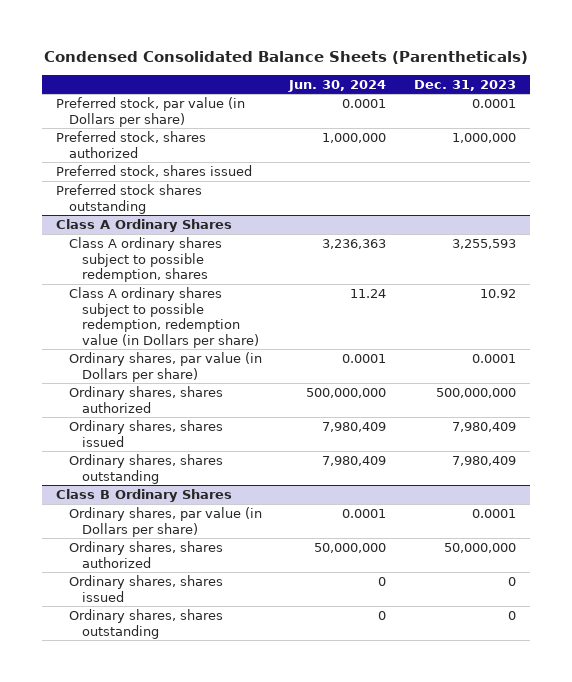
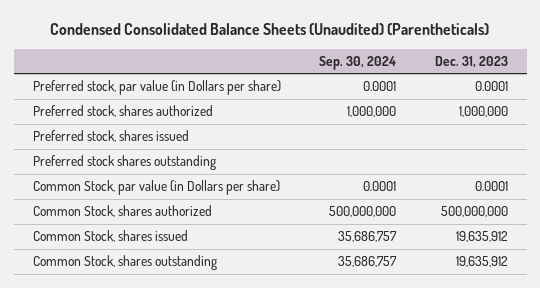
[43,50,528,64] Condensed Consolidated Balance Sheets (Parentheticals) -> [50,22,490,35] Condensed Consolidated Balance Sheets (Unaudited) (Parentheticals)
[288,79,387,92] Jun. 30, 2024 -> none
none -> [319,55,397,70] Sep. 30, 2024
[55,219,232,233] Class A Ordinary Shares -> none
[68,237,222,283] Class A ordinary shares subject to possible redemption, shares -> none
[68,287,259,348] Class A ordinary shares subject to possible redemption, redemption value (in Dollars per share) -> none
[55,489,232,503] Class B Ordinary Shares -> none
[68,507,262,537] Ordinary shares, par value (in Dollars per share) -> none
[68,541,223,568] Ordinary shares, shares authorized -> none
[68,575,223,602] Ordinary shares, shares issued -> none
[68,609,223,639] Ordinary shares, shares outstanding -> none
[68,352,262,382] Ordinary shares, par value (in Dollars per share) -> [32,180,280,196] Common Stock, par value (in Dollars per share)
[68,386,223,413] Ordinary shares, shares authorized -> [32,205,212,218] Common Stock, shares authorized
[68,420,223,447] Ordinary shares, shares issued -> [32,230,188,243] Common Stock, shares issued
[451,422,516,433] 7,980,409 -> [455,231,508,243] 19,635,912
[68,454,223,484] Ordinary shares, shares outstanding -> [32,255,217,271] Common Stock, shares outstanding
[451,456,516,467] 7,980,409 -> [455,256,508,268] 19,635,912

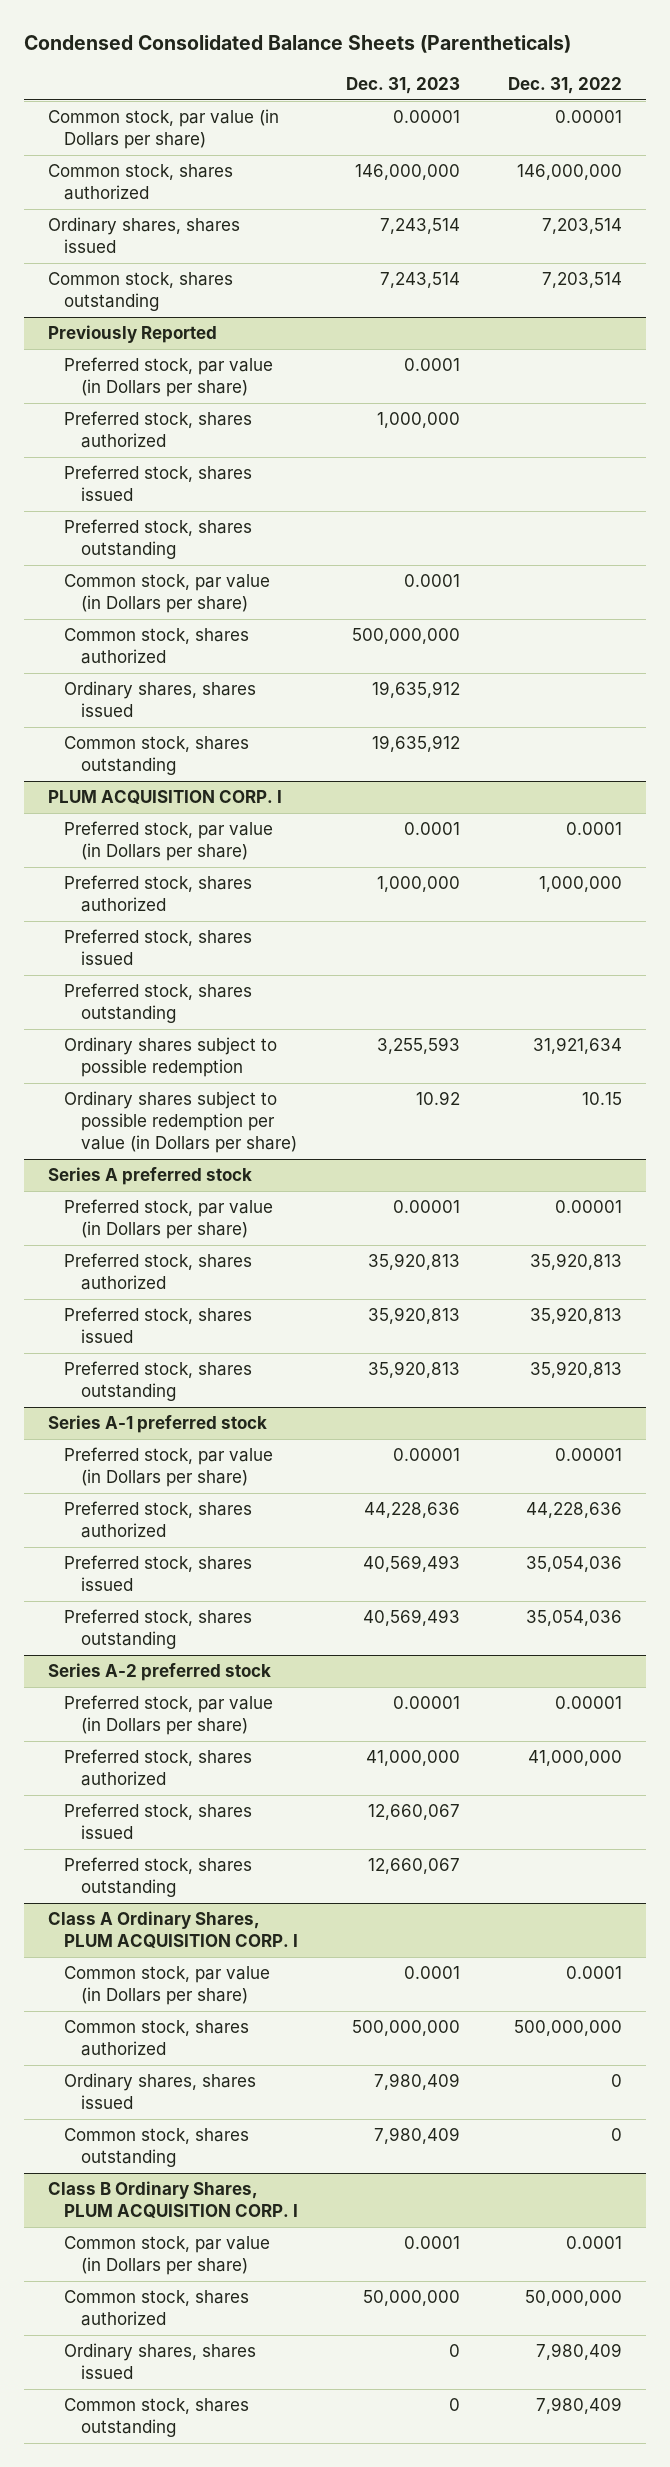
[50,22,490,35] Condensed Consolidated Balance Sheets (Unaudited) (Parentheticals) -> [24,35,572,54] Condensed Consolidated Balance Sheets (Parentheticals)
[319,55,397,70] Sep. 30, 2024 -> none
none -> [507,76,622,94] Dec. 31, 2022
none -> [48,109,280,150] Common stock, par value (in Dollars per share)
none -> [48,164,234,201] Common stock, shares authorized
none -> [48,217,241,254] Ordinary shares, shares issued
none -> [48,272,234,312] Common stock, shares outstanding
none -> [48,325,218,344] Previously Reported
[32,155,216,171] Preferred stock shares outstanding -> [64,519,253,560] Preferred stock, shares outstanding
[32,180,280,196] Common Stock, par value (in Dollars per share) -> [64,574,271,614] Common stock, par value (in Dollars per share)
[32,205,212,218] Common Stock, shares authorized -> [64,628,250,665] Common stock, shares authorized
[32,230,188,243] Common Stock, shares issued -> [64,681,257,718] Ordinary shares, shares issued
[32,255,217,271] Common Stock, shares outstanding -> [64,736,250,776] Common stock, shares outstanding
none -> [48,790,283,805] PLUM ACQUISITION CORP. I
none -> [64,821,274,862] Preferred stock, par value (in Dollars per share)
none -> [64,875,253,913] Preferred stock, shares authorized
none -> [64,929,253,966] Preferred stock, shares issued
none -> [64,983,253,1024] Preferred stock, shares outstanding
none -> [64,1037,278,1078] Ordinary shares subject to possible redemption
none -> [64,1091,297,1153] Ordinary shares subject to possible redemption per value (in Dollars per share)
none -> [48,1167,253,1186] Series A preferred stock
none -> [64,1199,274,1240] Preferred stock, par value (in Dollars per share)
none -> [64,1253,253,1291] Preferred stock, shares authorized
none -> [64,1307,253,1344] Preferred stock, shares issued
none -> [64,1361,253,1402] Preferred stock, shares outstanding
none -> [48,1415,268,1434] Series A-1 preferred stock
none -> [64,1447,274,1488] Preferred stock, par value (in Dollars per share)
none -> [64,1501,253,1539] Preferred stock, shares authorized
none -> [64,1555,253,1592] Preferred stock, shares issued
none -> [64,1609,253,1650] Preferred stock, shares outstanding
none -> [48,1663,272,1682] Series A-2 preferred stock
none -> [64,1695,274,1736] Preferred stock, par value (in Dollars per share)
none -> [64,1749,253,1787] Preferred stock, shares authorized
none -> [64,1803,253,1840] Preferred stock, shares issued
none -> [64,1857,253,1898] Preferred stock, shares outstanding
none -> [48,1911,299,1949] Class A Ordinary Shares, PLUM ACQUISITION CORP. I
none -> [64,1966,271,2006] Common stock, par value (in Dollars per share)
none -> [64,2020,250,2057] Common stock, shares authorized
none -> [64,2073,257,2110] Ordinary shares, shares issued
none -> [64,2128,250,2168] Common stock, shares outstanding
none -> [48,2181,299,2219] Class B Ordinary Shares, PLUM ACQUISITION CORP. I
none -> [64,2236,271,2276] Common stock, par value (in Dollars per share)
none -> [64,2290,250,2327] Common stock, shares authorized
none -> [64,2343,257,2380] Ordinary shares, shares issued
none -> [64,2398,250,2438] Common stock, shares outstanding

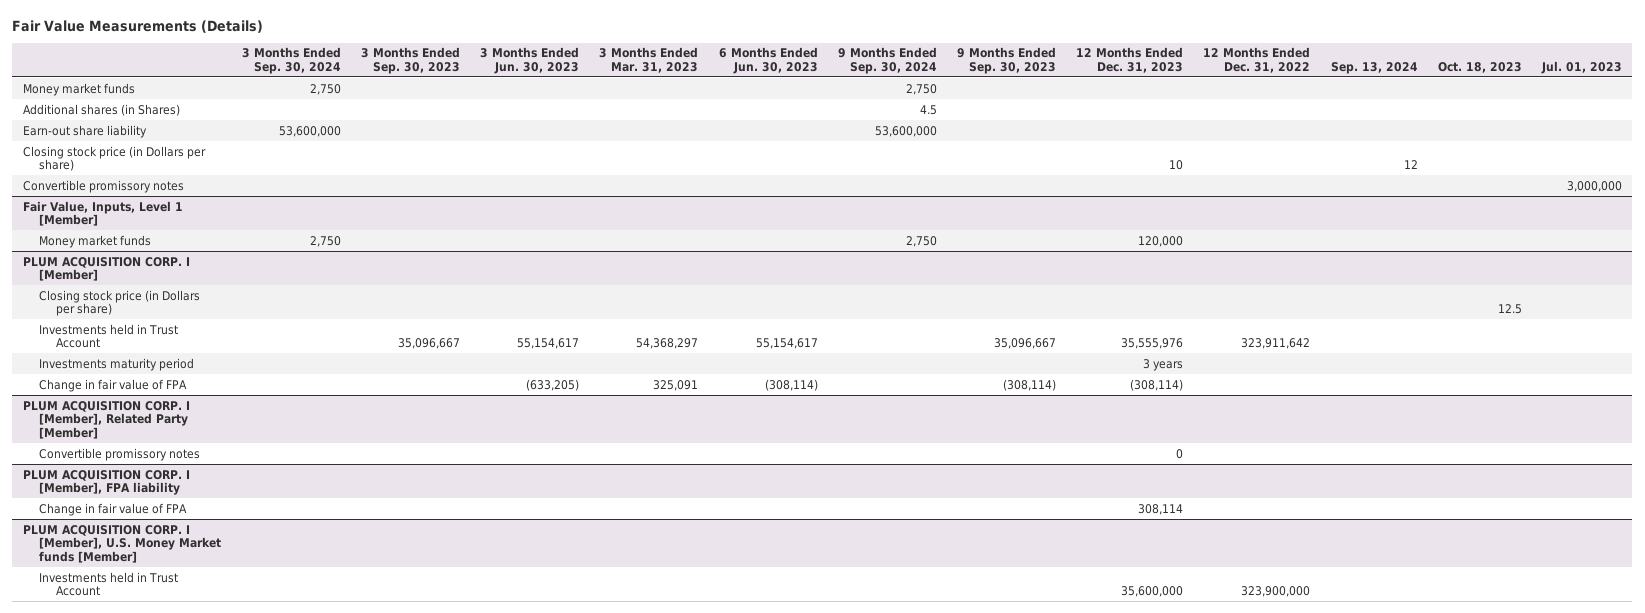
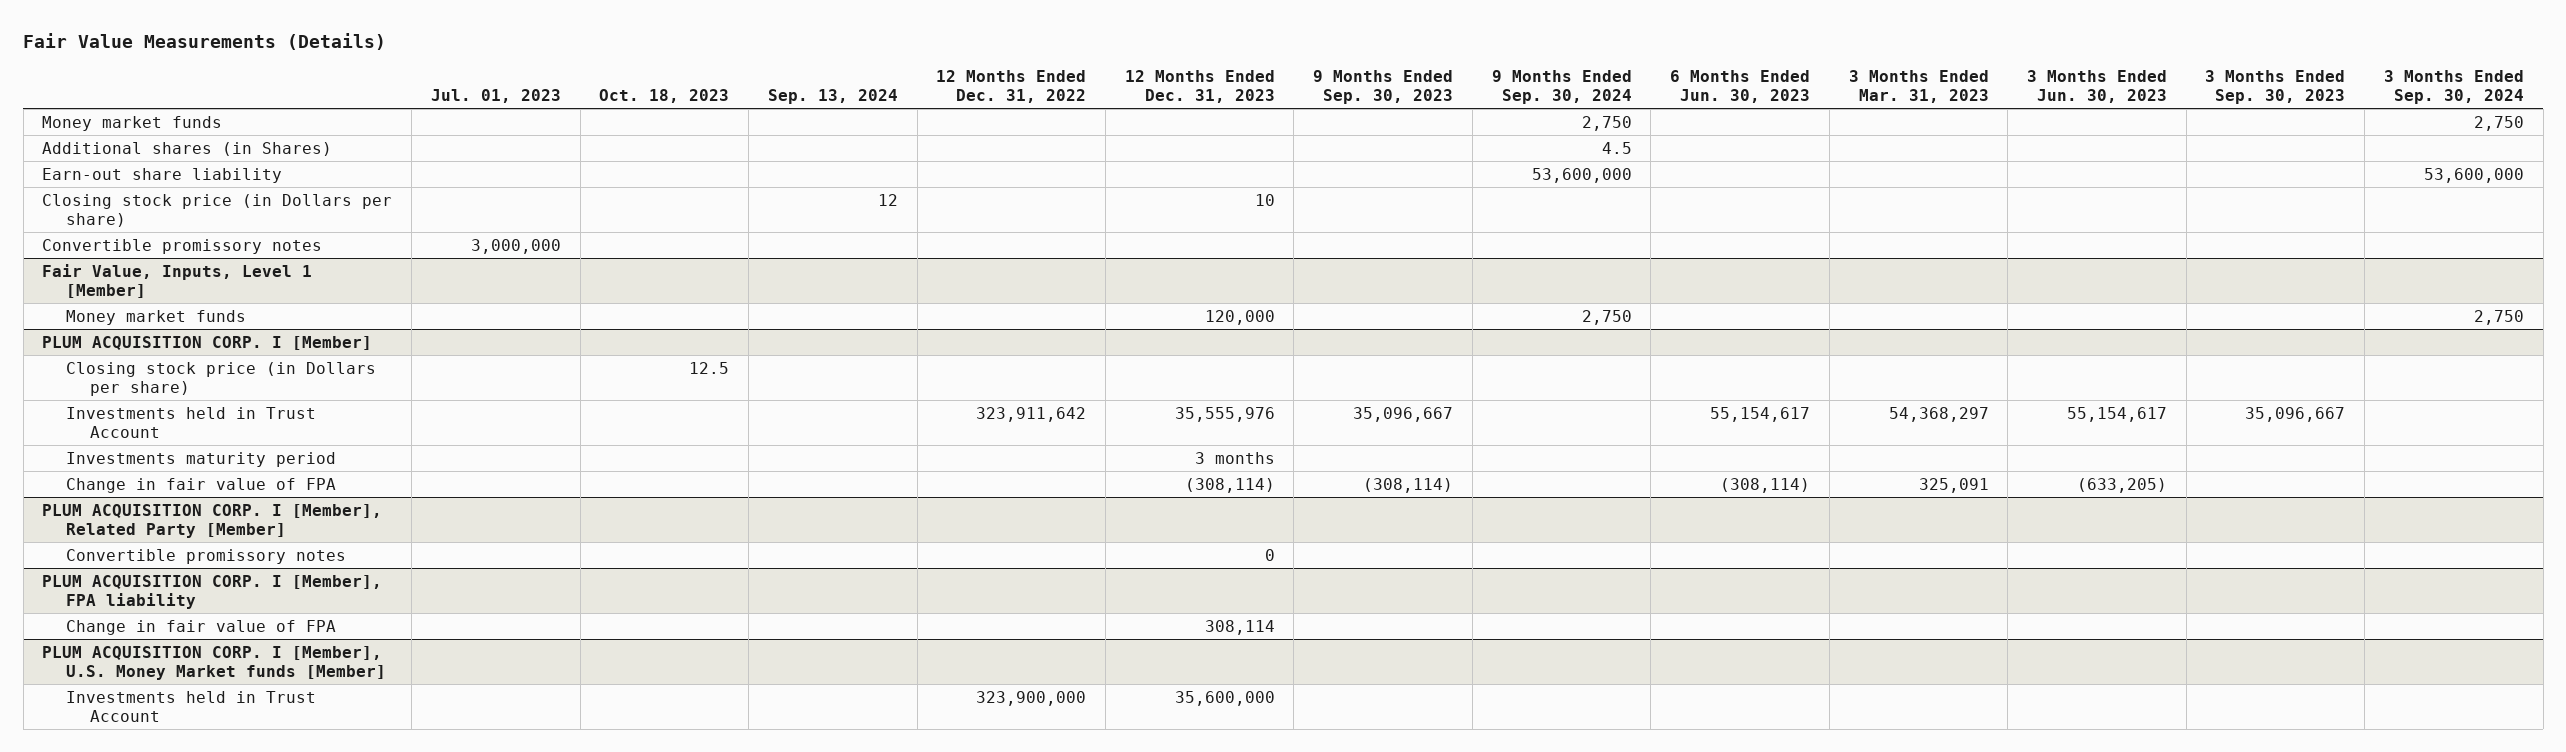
[1143,358,1184,371] 3 years -> [1194,451,1275,464] 3 months

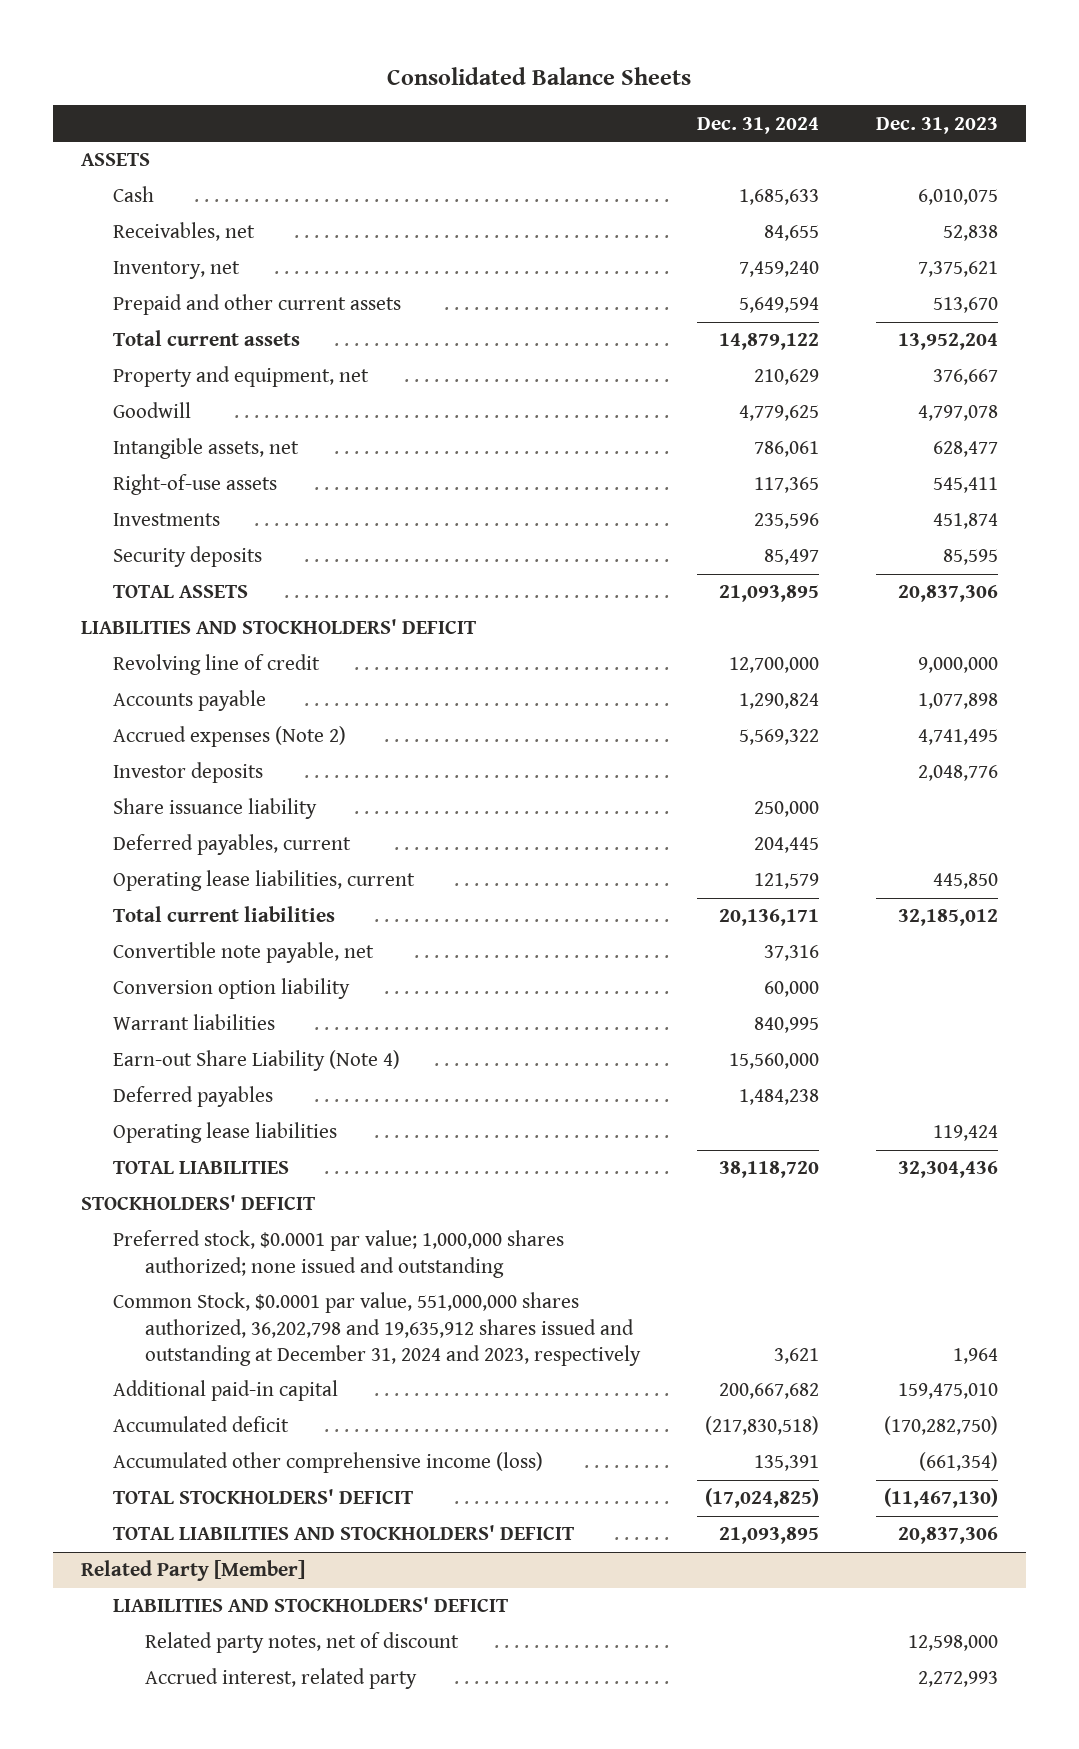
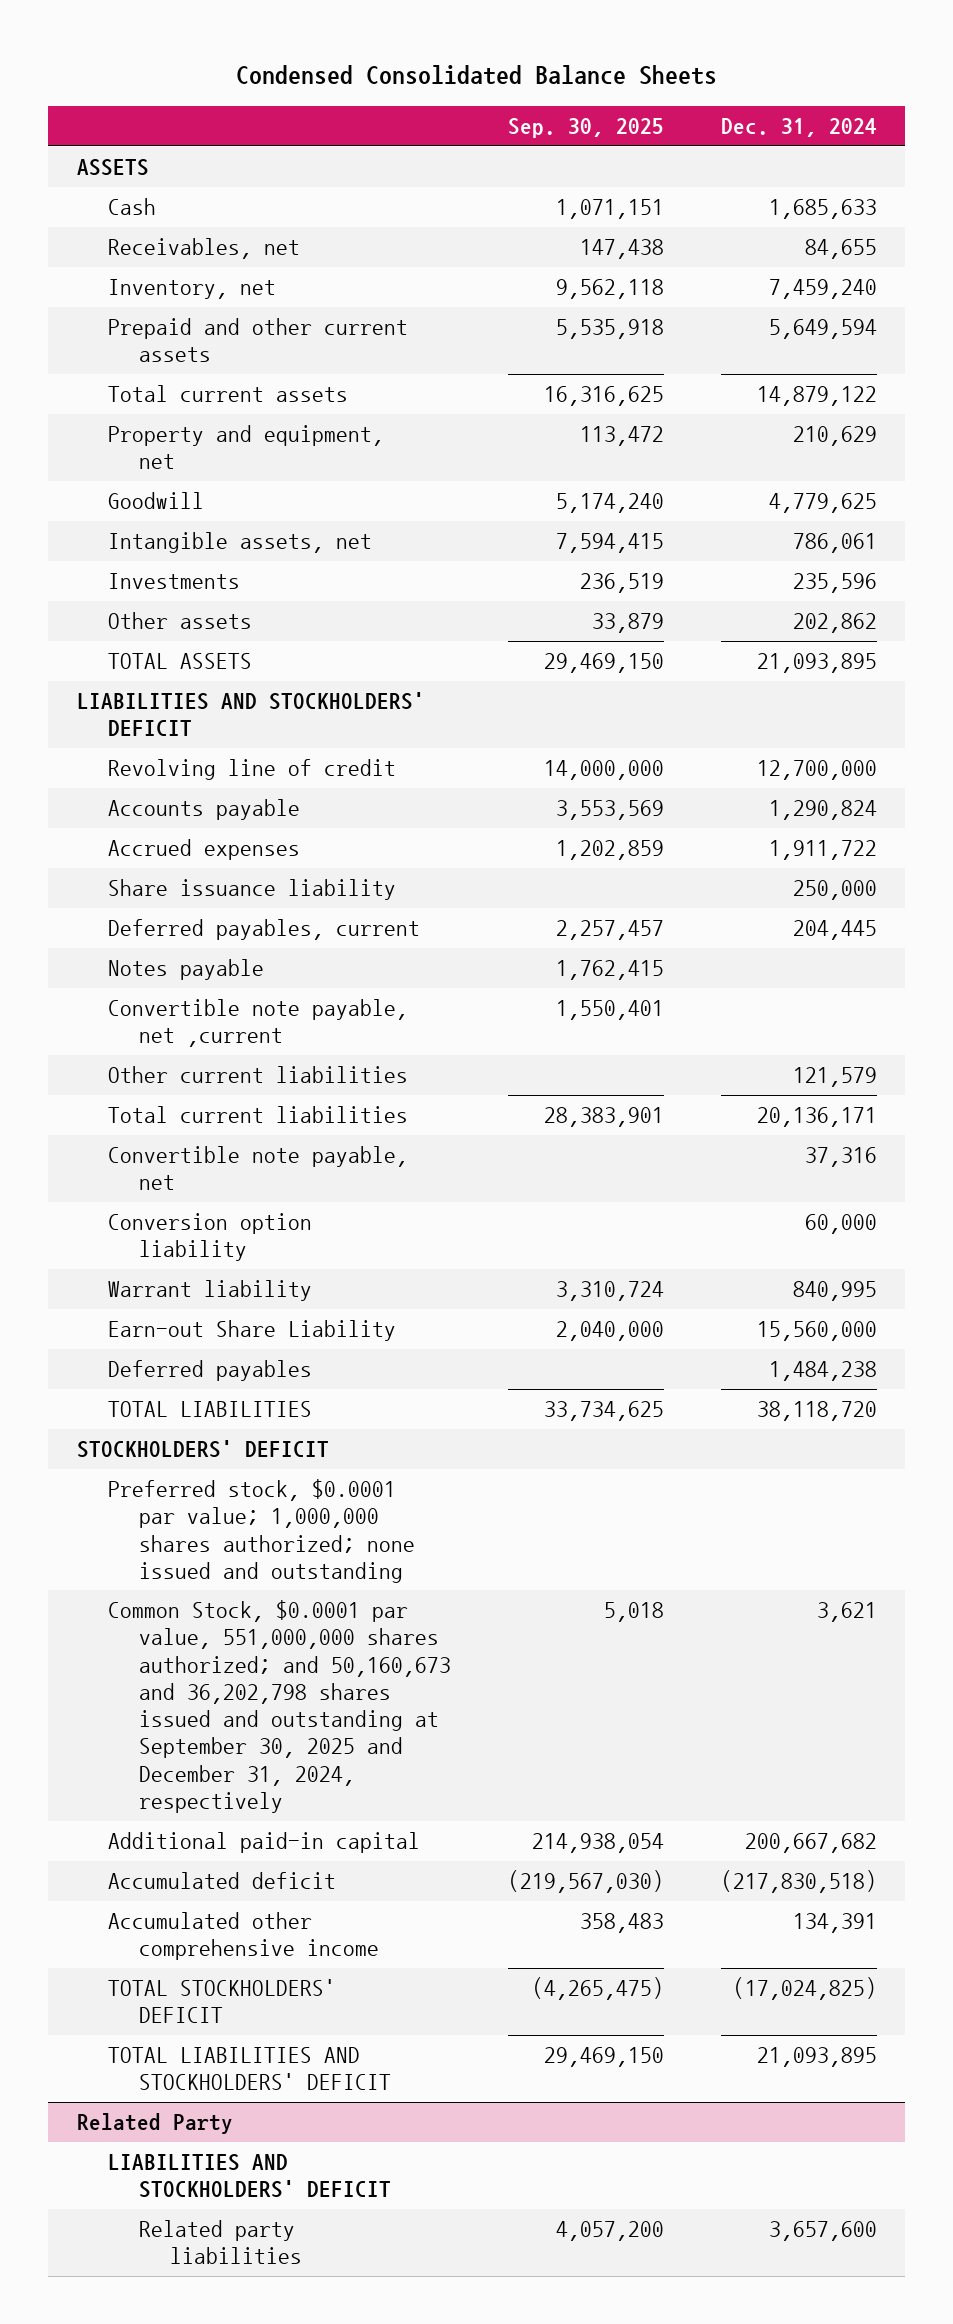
[387,66,692,85] Consolidated Balance Sheets -> [235,65,717,86] Condensed Consolidated Balance Sheets
[875,116,998,134] Dec. 31, 2023 -> none
none -> [507,118,664,139] Sep. 30, 2025
[113,474,278,496] Right-of-use assets -> none
[113,546,263,568] Security deposits -> none
none -> [107,612,252,630] Other assets
[113,762,264,784] Investor deposits -> none
[113,726,347,748] Accrued expenses (Note 2) -> [107,839,300,861] Accrued expenses
[739,729,820,746] 5,569,322 -> [768,840,877,861] 1,911,722
none -> [107,959,264,981] Notes payable
none -> [107,999,408,1048] Convertible note payable, net ,current
[113,870,416,892] Operating lease liabilities, current -> [107,1066,408,1084] Other current liabilities
[113,1014,276,1031] Warrant liabilities -> [107,1280,312,1302] Warrant liability
[113,1050,401,1072] Earn-out Share Liability (Note 4) -> [107,1320,396,1342] Earn-out Share Liability
[113,1122,338,1144] Operating lease liabilities -> none
[113,1292,642,1366] Common Stock, $0.0001 par value, 551,000,000 shares authorized, 36,202,798 and 19,635,912 shares issued and outstanding at December 31, 2024 and 2023, respectively -> [107,1600,451,1813] Common Stock, $0.0001 par value, 551,000,000 shares authorized; and 50,160,673 and 36,202,798 shares issued and outstanding at September 30, 2025 and December 31, 2024, respectively
[113,1452,544,1474] Accumulated other comprehensive income (loss) -> [107,1912,379,1961] Accumulated other comprehensive income
[754,1455,820,1472] 135,391 -> [792,1913,877,1934] 134,391
[80,1560,305,1582] Related Party [Member] -> [76,2113,233,2135] Related Party
[145,1632,460,1654] Related party notes, net of discount -> none
[145,1668,418,1690] Accrued interest, related party -> none
none -> [138,2220,303,2265] Related party liabilities

